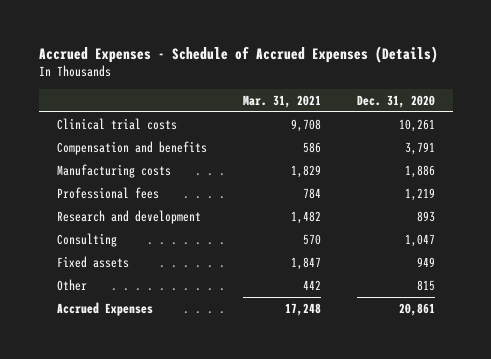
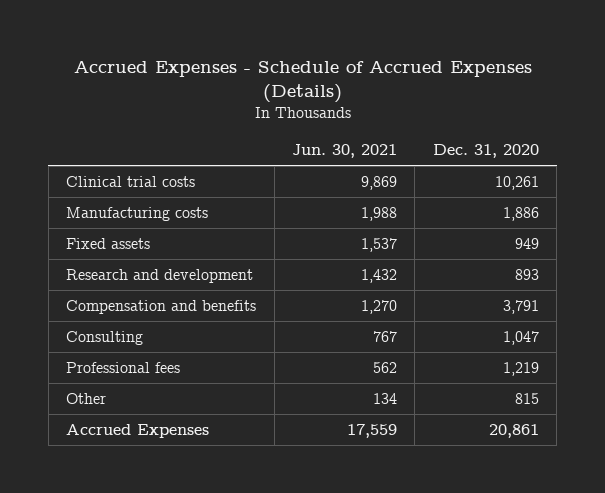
[242,94,321,108] Mar. 31, 2021 -> none
none -> [292,143,398,158] Jun. 30, 2021
[56,255,129,268] Fixed assets -> [66,238,151,250] Fixed assets
[56,140,207,155] Compensation and benefits -> [66,300,257,315] Compensation and benefits
[56,186,159,199] Professional fees -> [66,362,181,374] Professional fees

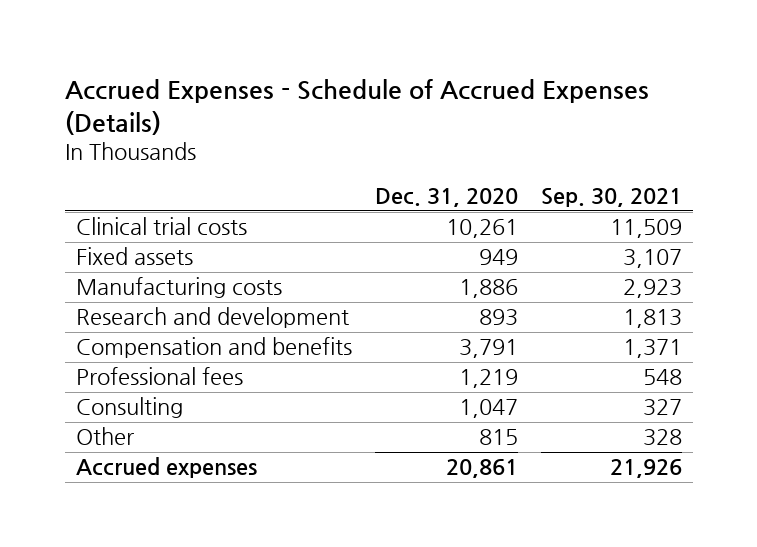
[292,143,398,158] Jun. 30, 2021 -> none
none -> [540,188,682,208] Sep. 30, 2021
[66,207,209,222] Manufacturing costs -> [75,277,282,299] Manufacturing costs
[66,331,144,346] Consulting -> [75,397,183,419] Consulting
[66,424,210,439] Accrued Expenses -> [75,457,257,479] Accrued expenses

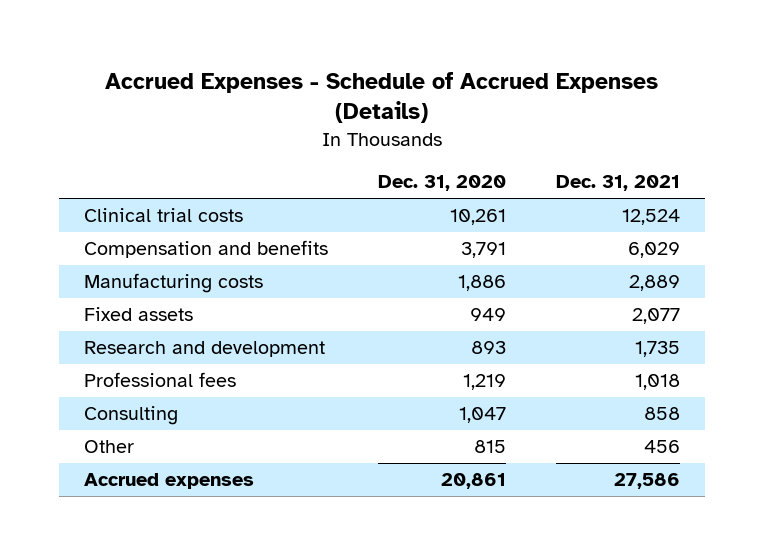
[540,188,682,208] Sep. 30, 2021 -> none
none -> [556,175,681,192] Dec. 31, 2021
[75,337,352,359] Compensation and benefits -> [83,240,328,259] Compensation and benefits
[75,247,193,266] Fixed assets -> [83,307,193,322] Fixed assets

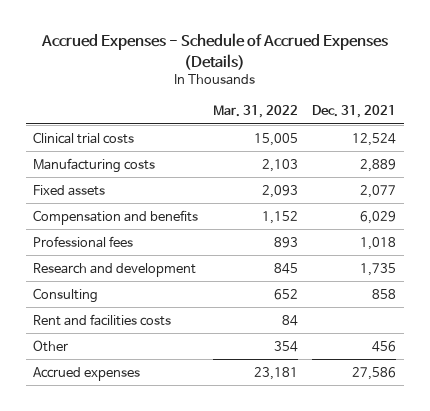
[378,175,507,192] Dec. 31, 2020 -> none
none -> [212,105,298,119] Mar. 31, 2022
[83,240,328,259] Compensation and benefits -> [33,209,199,225] Compensation and benefits
[83,341,325,358] Research and development -> [33,262,197,277] Research and development
none -> [33,313,172,326] Rent and facilities costs

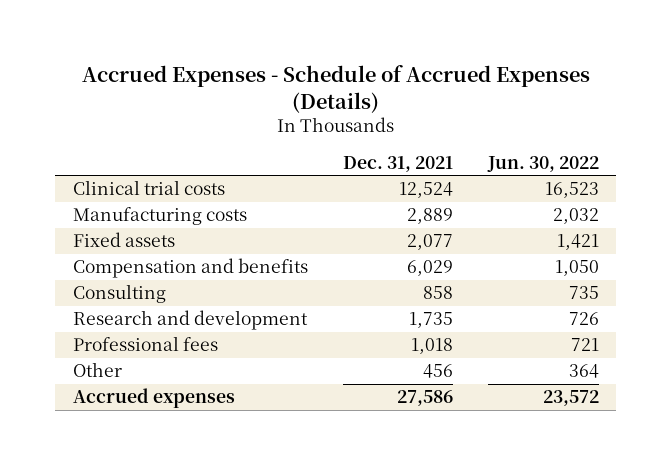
[212,105,298,119] Mar. 31, 2022 -> none
none -> [486,155,599,172] Jun. 30, 2022
[33,313,172,326] Rent and facilities costs -> none
[33,262,197,277] Research and development -> [72,310,308,331] Research and development
[33,235,134,248] Professional fees -> [72,336,218,352] Professional fees

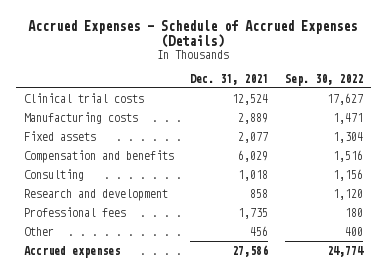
[486,155,599,172] Jun. 30, 2022 -> none
none -> [284,73,363,86] Sep. 30, 2022
[422,286,453,300] 858 -> [238,169,269,181] 1,018
[408,312,453,329] 1,735 -> [250,188,269,198] 858
[410,338,453,355] 1,018 -> [238,207,269,219] 1,735

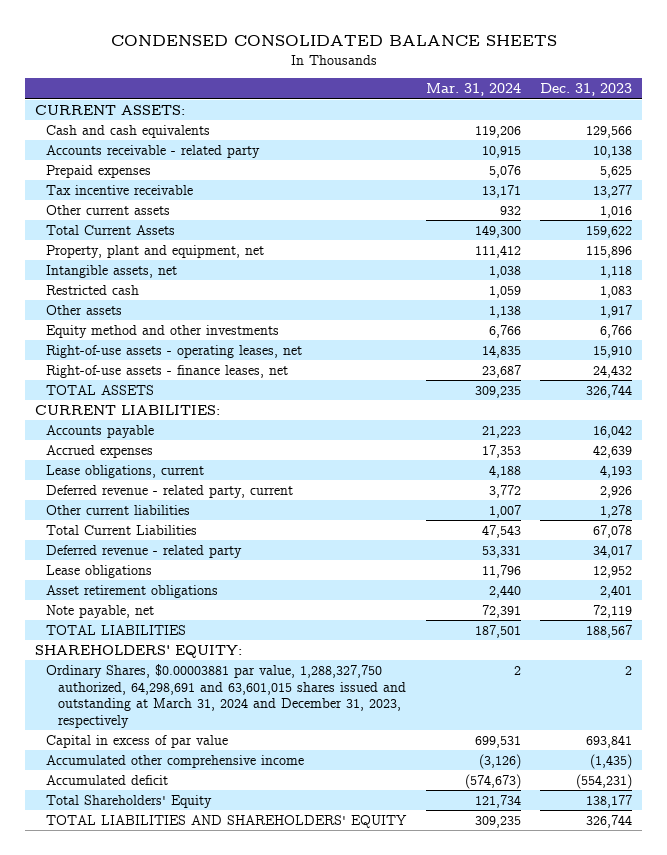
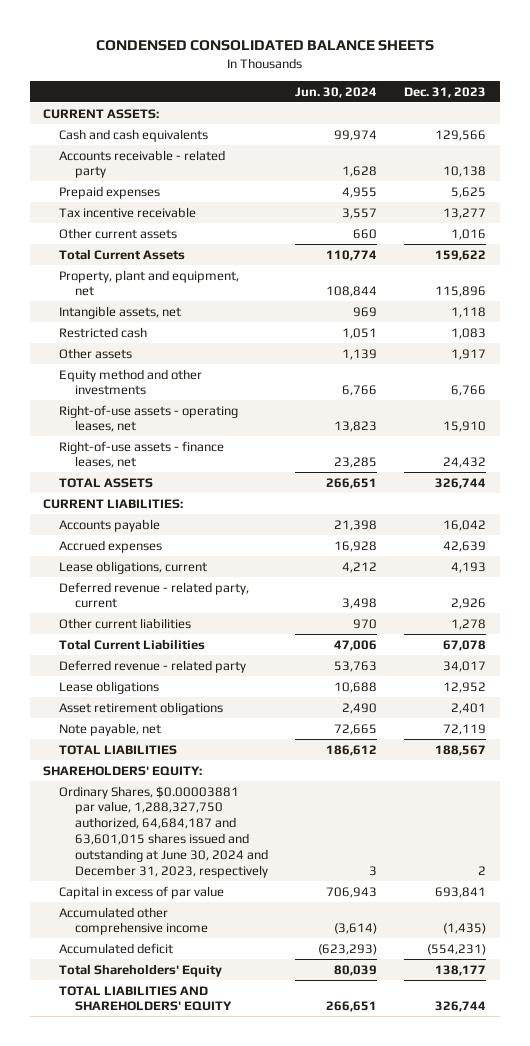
[425,83,521,97] Mar. 31, 2024 -> none
none -> [295,86,378,98] Jun. 30, 2024
[46,663,406,728] Ordinary Shares, $0.00003881 par value, 1,288,327,750 authorized, 64,298,691 and 63,601,015 shares issued and outstanding at March 31, 2024 and December 31, 2023, respectively -> [59,785,269,878] Ordinary Shares, $0.00003881 par value, 1,288,327,750 authorized, 64,684,187 and 63,601,015 shares issued and outstanding at June 30, 2024 and December 31, 2023, respectively

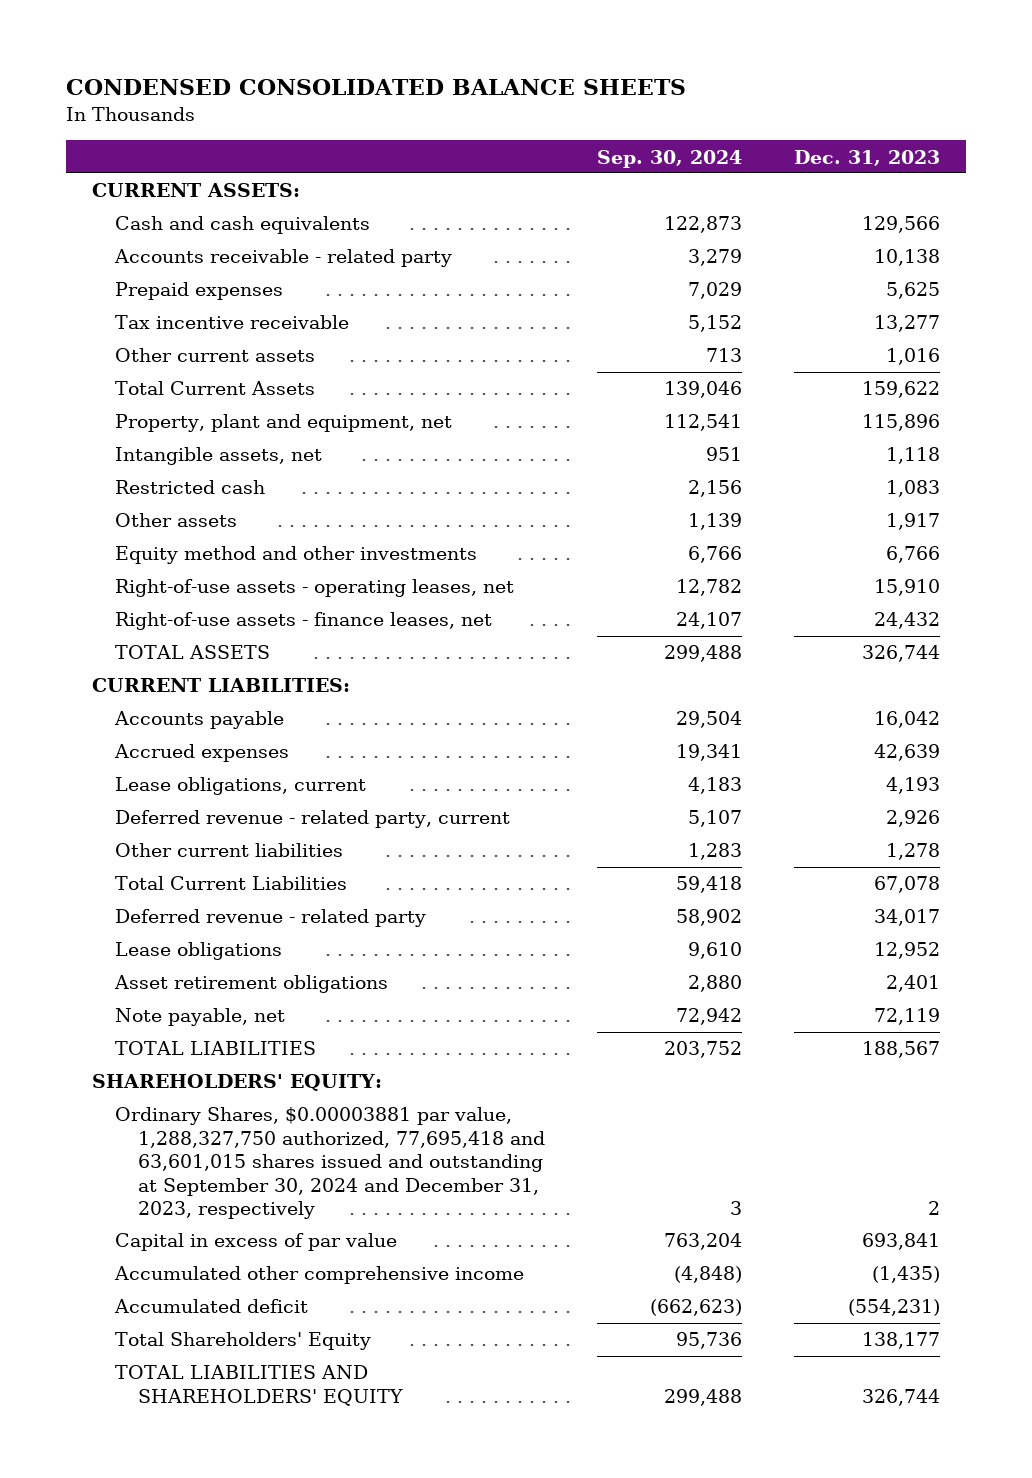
[295,86,378,98] Jun. 30, 2024 -> none
none -> [597,149,743,168] Sep. 30, 2024
[59,785,269,878] Ordinary Shares, $0.00003881 par value, 1,288,327,750 authorized, 64,684,187 and 63,601,015 shares issued and outstanding at June 30, 2024 and December 31, 2023, respectively -> [114,1107,546,1220] Ordinary Shares, $0.00003881 par value, 1,288,327,750 authorized, 77,695,418 and 63,601,015 shares issued and outstanding at September 30, 2024 and December 31, 2023, respectively

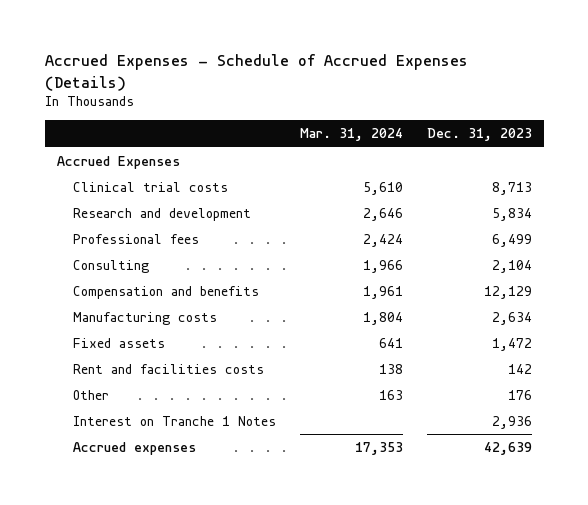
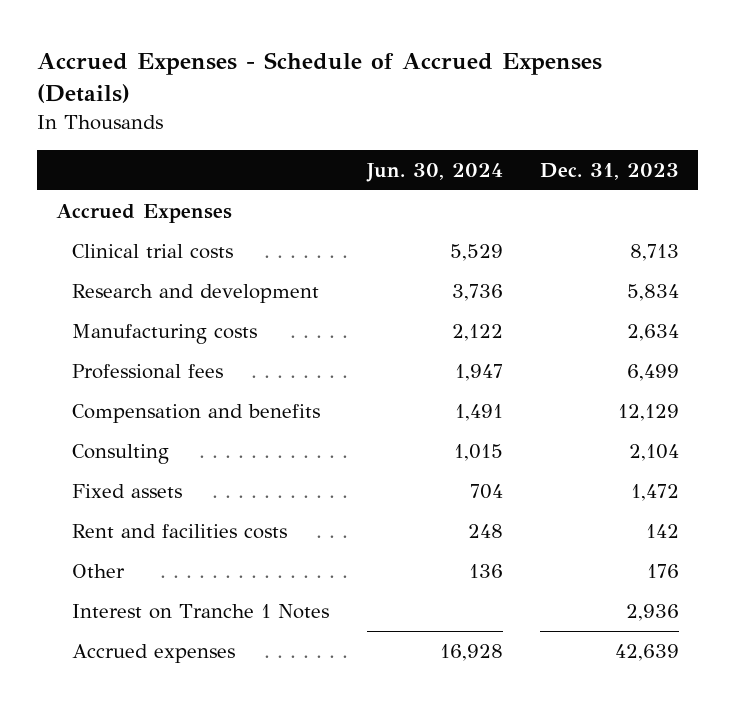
[300,128,404,142] Mar. 31, 2024 -> none
none -> [365,162,503,182] Jun. 30, 2024
[73,311,218,325] Manufacturing costs -> [72,324,258,345] Manufacturing costs
[73,259,150,273] Consulting -> [72,444,170,465] Consulting

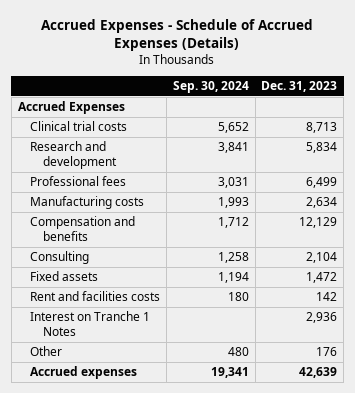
[365,162,503,182] Jun. 30, 2024 -> none
none -> [172,81,249,94] Sep. 30, 2024
[72,324,258,345] Manufacturing costs -> [30,196,145,210] Manufacturing costs
[72,564,126,579] Other -> [30,346,63,357] Other

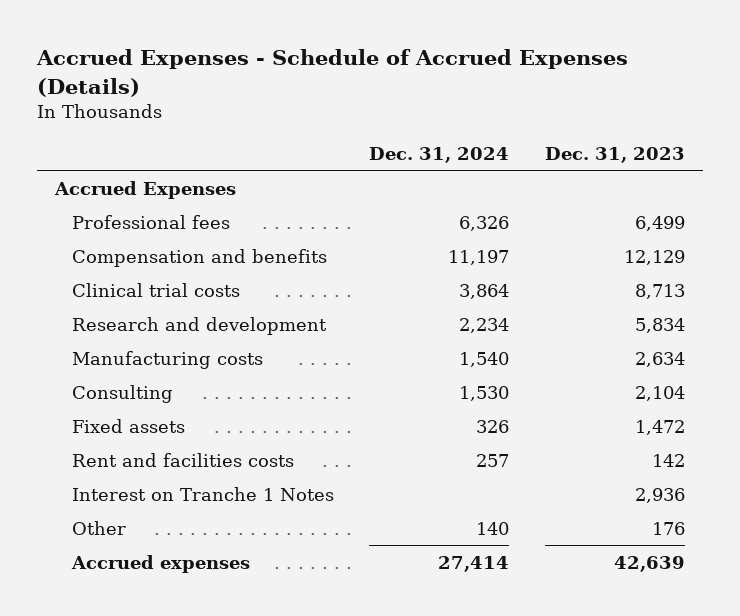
[172,81,249,94] Sep. 30, 2024 -> none
none -> [369,146,510,163] Dec. 31, 2024
[30,176,127,187] Professional fees -> [71,214,230,229] Professional fees
[30,216,136,242] Compensation and benefits -> [71,248,327,267] Compensation and benefits

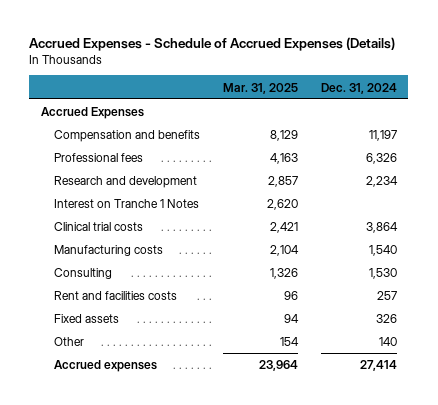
[545,146,686,163] Dec. 31, 2023 -> none
none -> [223,82,299,94] Mar. 31, 2025
[71,214,230,229] Professional fees -> [54,153,144,163] Professional fees
[71,486,334,501] Interest on Tranche 1 Notes -> [54,199,200,209] Interest on Tranche 1 Notes
[71,282,240,297] Clinical trial costs -> [54,222,144,232] Clinical trial costs
[71,418,185,433] Fixed assets -> [54,314,120,324] Fixed assets

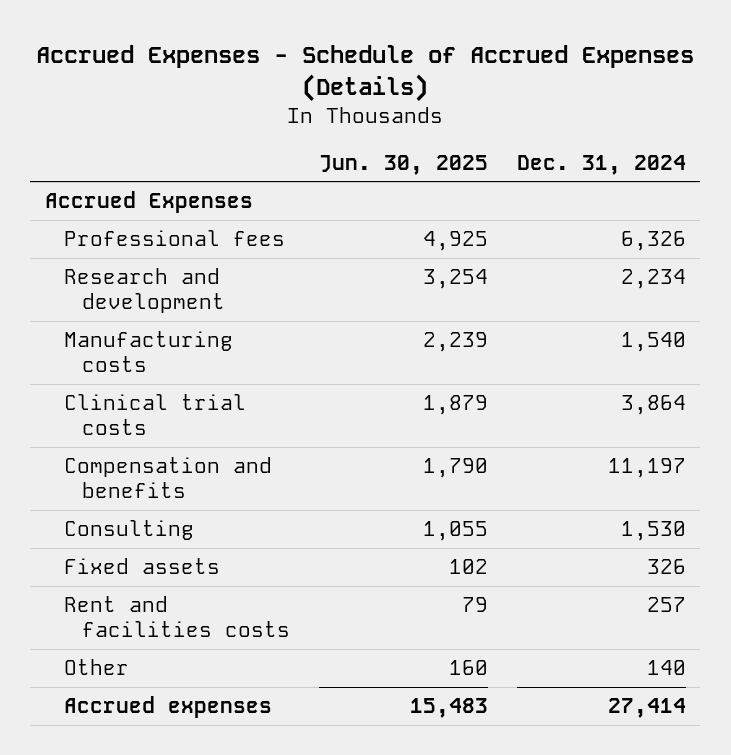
[223,82,299,94] Mar. 31, 2025 -> none
none -> [319,154,489,175] Jun. 30, 2025
[54,199,200,209] Interest on Tranche 1 Notes -> none
[54,222,144,232] Clinical trial costs -> [63,394,246,436] Clinical trial costs
[54,130,201,143] Compensation and benefits -> [63,457,272,499] Compensation and benefits
[54,291,178,301] Rent and facilities costs -> [63,596,291,638] Rent and facilities costs

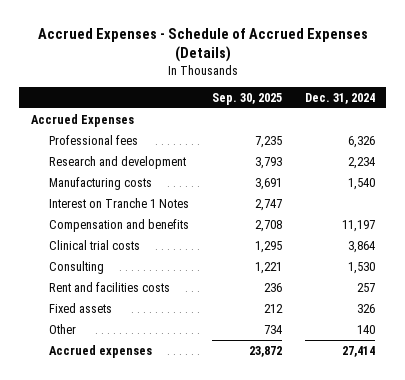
[319,154,489,175] Jun. 30, 2025 -> none
none -> [211,93,282,106] Sep. 30, 2025
none -> [48,197,189,208] Interest on Tranche 1 Notes
[63,394,246,436] Clinical trial costs -> [48,239,140,250] Clinical trial costs
[63,558,220,575] Fixed assets -> [48,302,112,313] Fixed assets

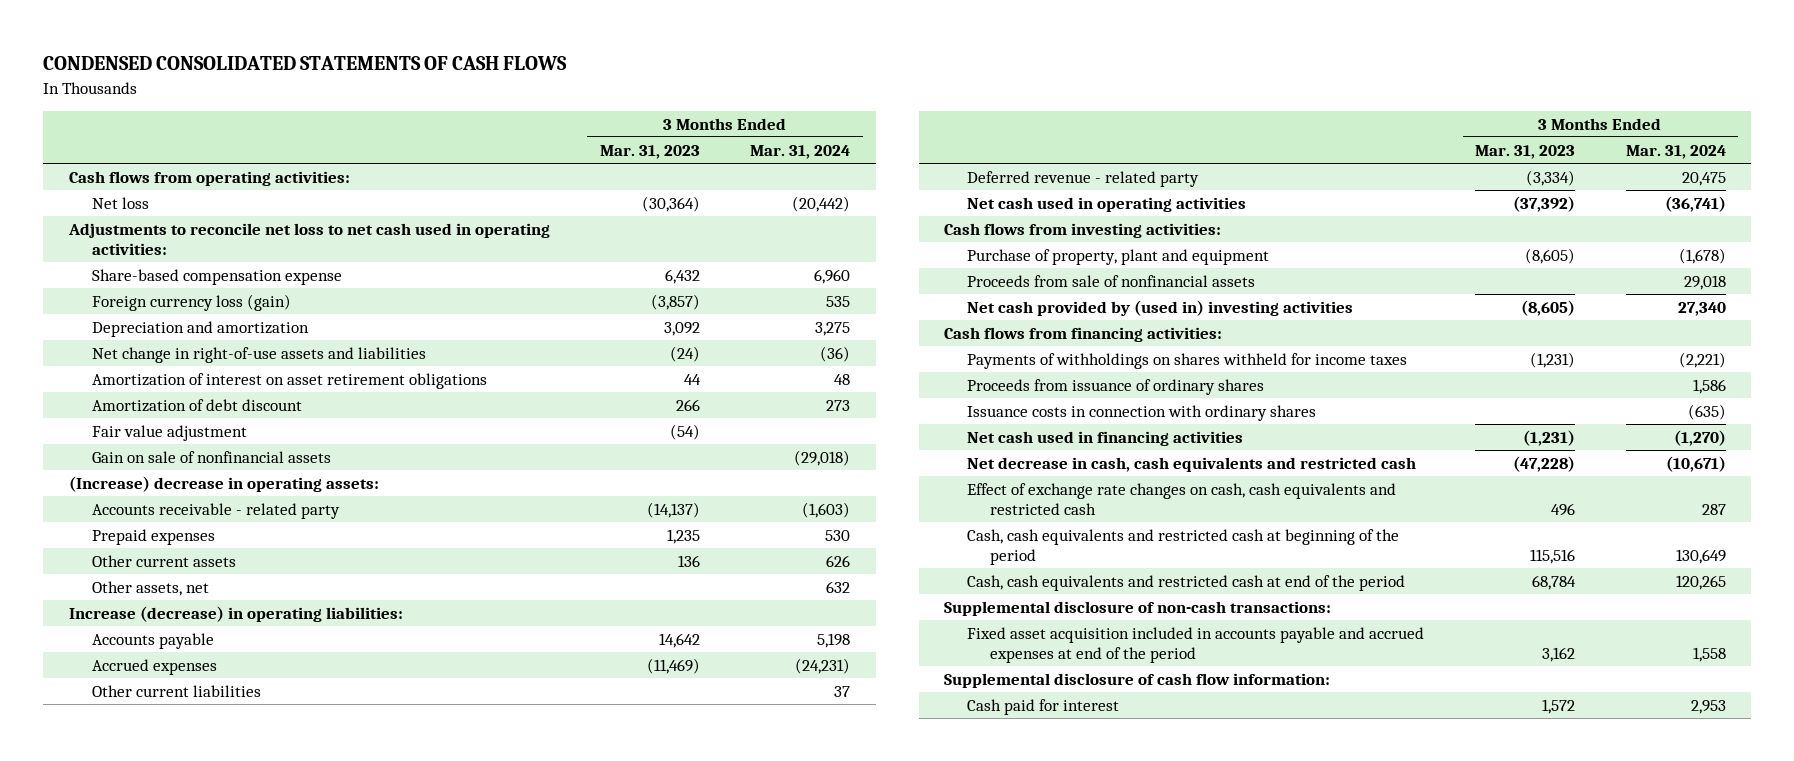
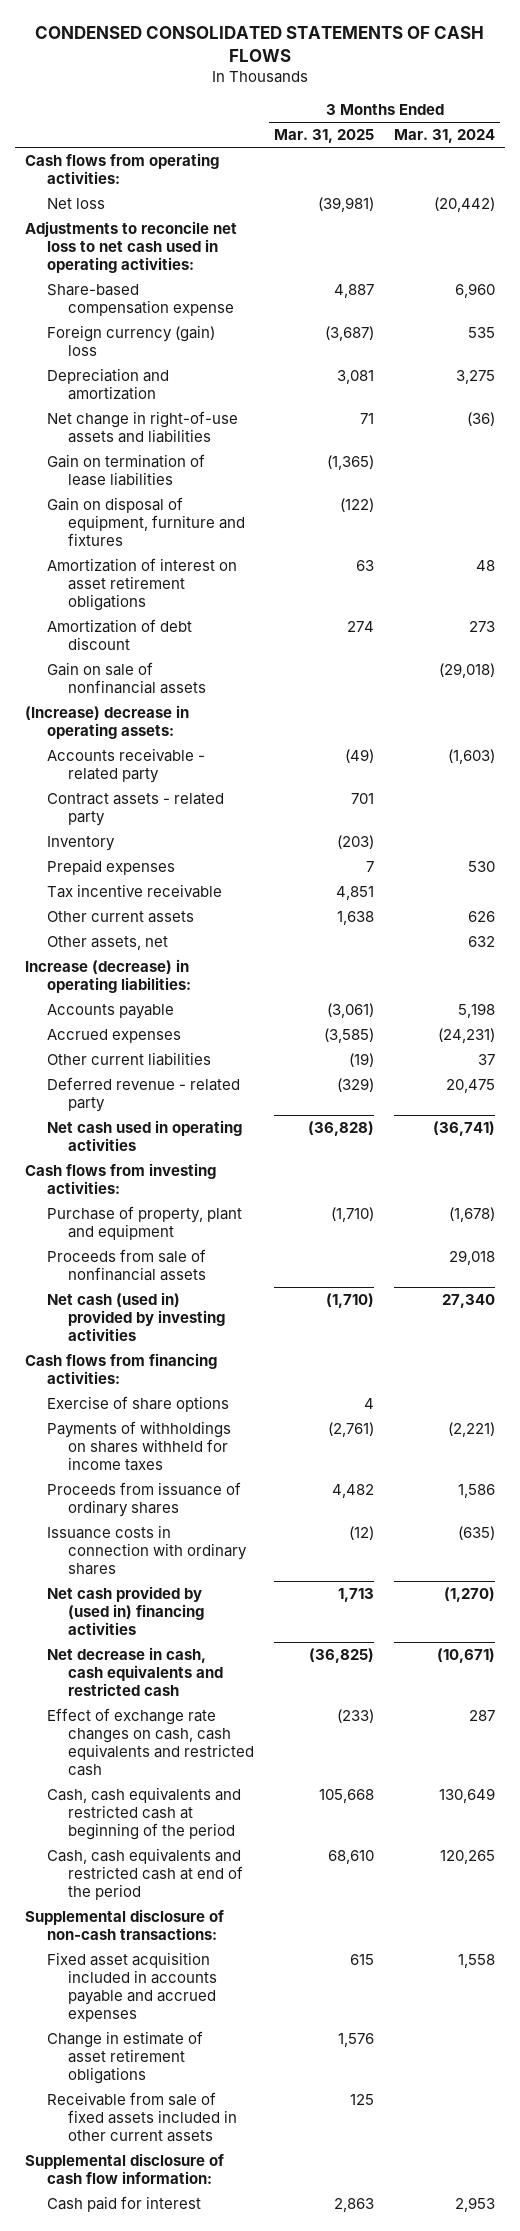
[600,144,701,159] Mar. 31, 2023 -> none
none -> [274,129,375,144] Mar. 31, 2025
[91,293,291,311] Foreign currency loss (gain) -> [46,325,215,356] Foreign currency (gain) loss
none -> [46,454,205,486] Gain on termination of lease liabilities
none -> [46,497,246,546] Gain on disposal of equipment, furniture and fixtures
[91,424,247,441] Fair value adjustment -> none
none -> [46,793,224,826] Contract assets - related party
none -> [46,836,115,852] Inventory
none -> [46,884,222,899] Tax incentive receivable
[966,299,1353,316] Net cash provided by (used in) investing activities -> [46,1292,226,1341] Net cash (used in) provided by investing activities
none -> [46,1396,229,1413] Exercise of share options
[966,430,1243,446] Net cash used in financing activities -> [46,1586,205,1635] Net cash provided by (used in) financing activities
[966,626,1424,664] Fixed asset acquisition included in accounts payable and accrued expenses at end of the period -> [46,1952,218,2022] Fixed asset acquisition included in accounts payable and accrued expenses
none -> [46,2031,203,2084] Change in estimate of asset retirement obligations
none -> [46,2092,238,2142] Receivable from sale of fixed assets included in other current assets

